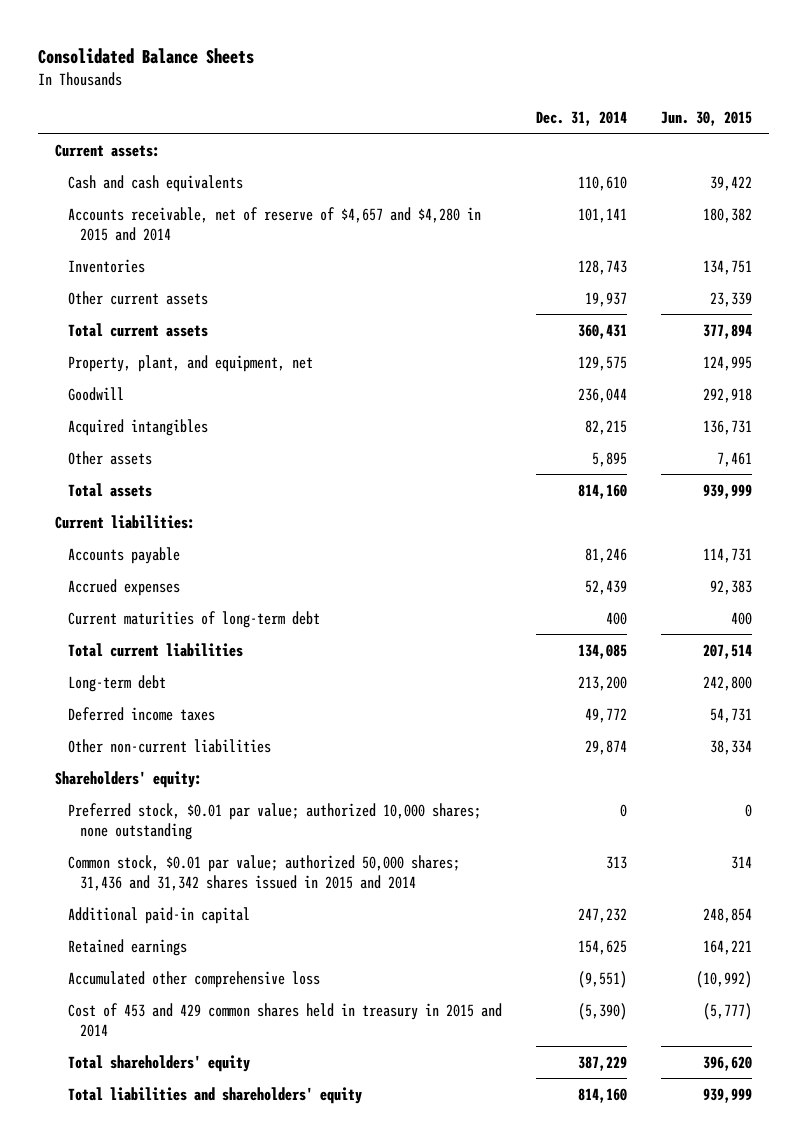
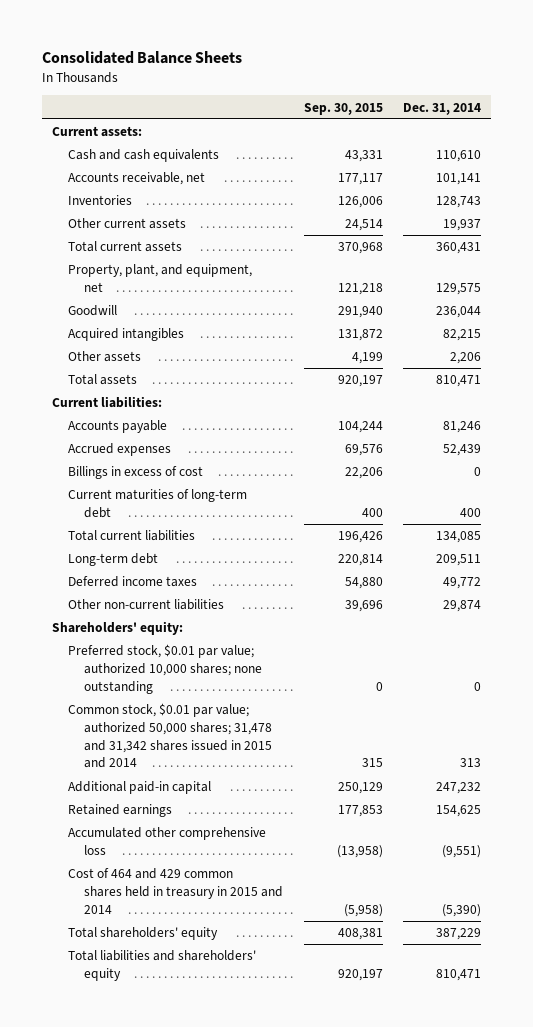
[660,110,752,126] Jun. 30, 2015 -> none
none -> [303,102,383,115] Sep. 30, 2015
[67,206,481,241] Accounts receivable, net of reserve of $4,657 and $4,280 in 2015 and 2014 -> [68,172,206,186] Accounts receivable, net
[591,451,627,467] 5,895 -> [450,352,482,365] 2,206
[577,483,627,499] 814,160 -> [436,375,482,388] 810,471
none -> [68,466,204,480] Billings in excess of cost
[577,675,627,691] 213,200 -> [436,554,482,567] 209,511
[67,854,460,891] Common stock, $0.01 par value; authorized 50,000 shares; 31,436 and 31,342 shares issued in 2015 and 2014 -> [68,703,273,769] Common stock, $0.01 par value; authorized 50,000 shares; 31,478 and 31,342 shares issued in 2015 and 2014
[67,1002,502,1037] Cost of 453 and 429 common shares held in treasury in 2015 and 2014 -> [68,868,284,914] Cost of 464 and 429 common shares held in treasury in 2015 and 2014
[577,1087,627,1103] 814,160 -> [436,968,482,981] 810,471

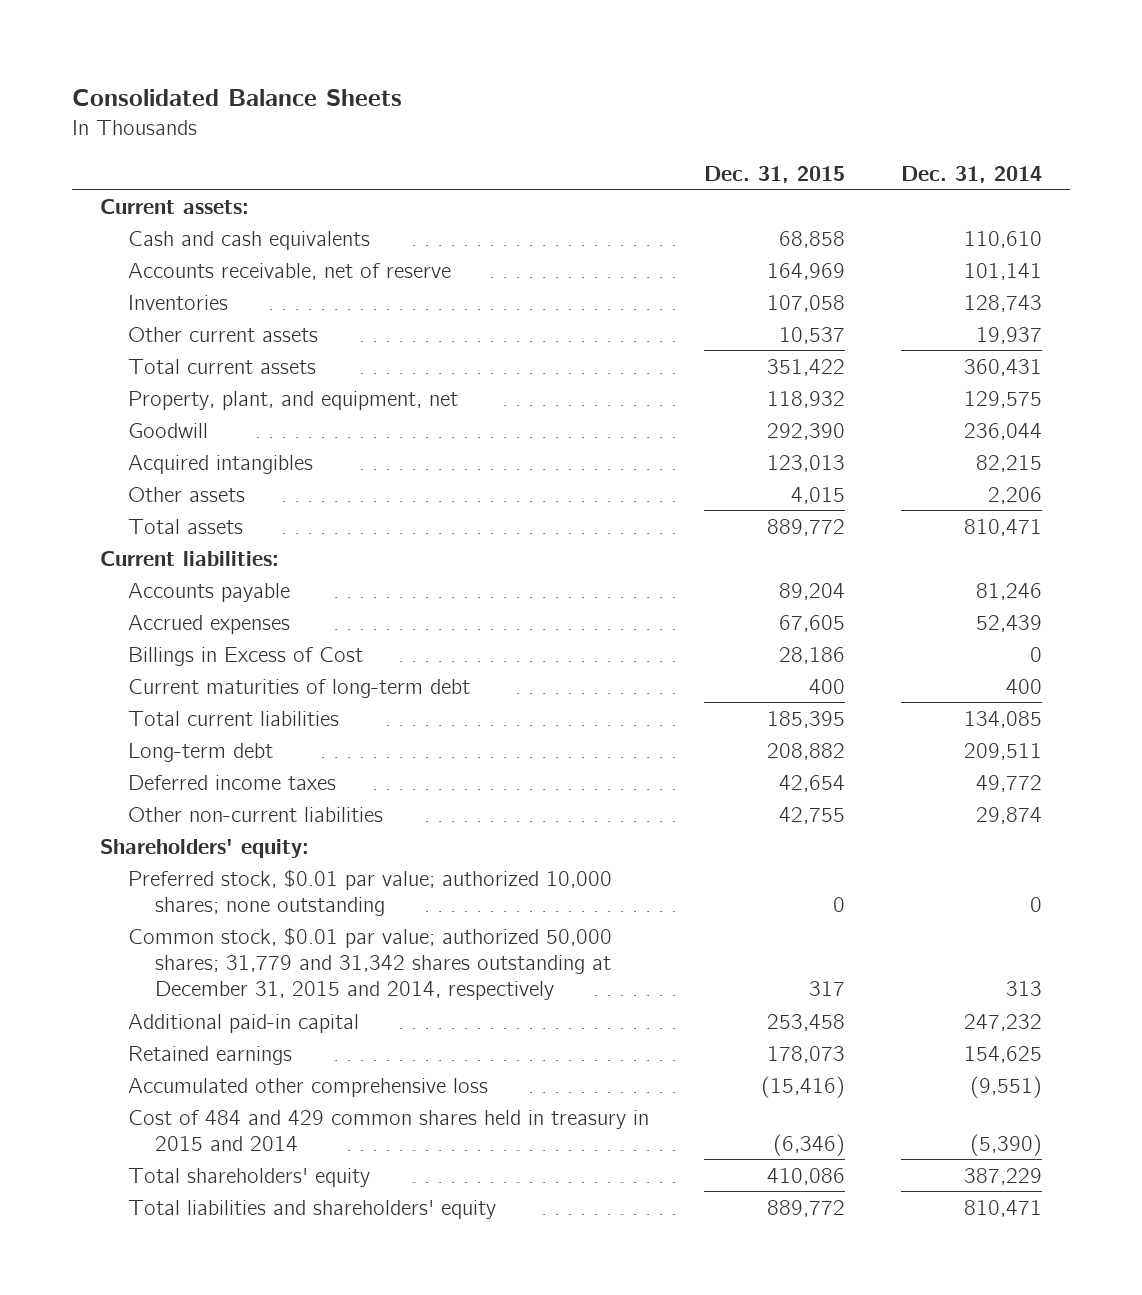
[303,102,383,115] Sep. 30, 2015 -> none
none -> [704,165,846,183] Dec. 31, 2015
[68,172,206,186] Accounts receivable, net -> [127,262,451,280] Accounts receivable, net of reserve
[68,466,204,480] Billings in excess of cost -> [127,646,363,666] Billings in Excess of Cost
[68,703,273,769] Common stock, $0.01 par value; authorized 50,000 shares; 31,478 and 31,342 shares issued in 2015 and 2014 -> [127,926,612,1000] Common stock, $0.01 par value; authorized 50,000 shares; 31,779 and 31,342 shares outstanding at December 31, 2015 and 2014, respectively
[68,868,284,914] Cost of 464 and 429 common shares held in treasury in 2015 and 2014 -> [127,1109,649,1151] Cost of 484 and 429 common shares held in treasury in 2015 and 2014

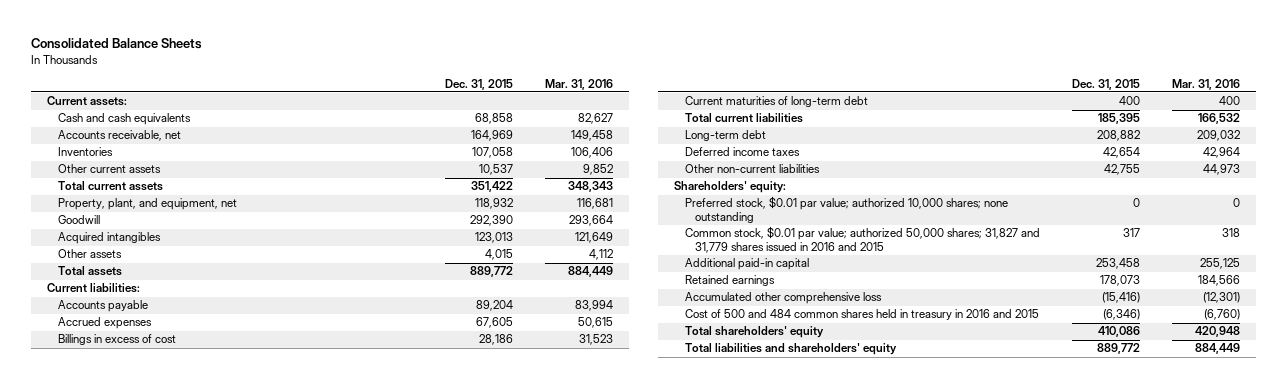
[901,165,1043,183] Dec. 31, 2014 -> none
none -> [544,78,613,90] Mar. 31, 2016
[127,262,451,280] Accounts receivable, net of reserve -> [57,130,181,142] Accounts receivable, net
[127,646,363,666] Billings in Excess of Cost -> [57,334,176,346] Billings in excess of cost
[127,926,612,1000] Common stock, $0.01 par value; authorized 50,000 shares; 31,779 and 31,342 shares outstanding at December 31, 2015 and 2014, respectively -> [684,226,1040,254] Common stock, $0.01 par value; authorized 50,000 shares; 31,827 and 31,779 shares issued in 2016 and 2015
[127,1109,649,1151] Cost of 484 and 429 common shares held in treasury in 2015 and 2014 -> [684,309,1039,321] Cost of 500 and 484 common shares held in treasury in 2016 and 2015

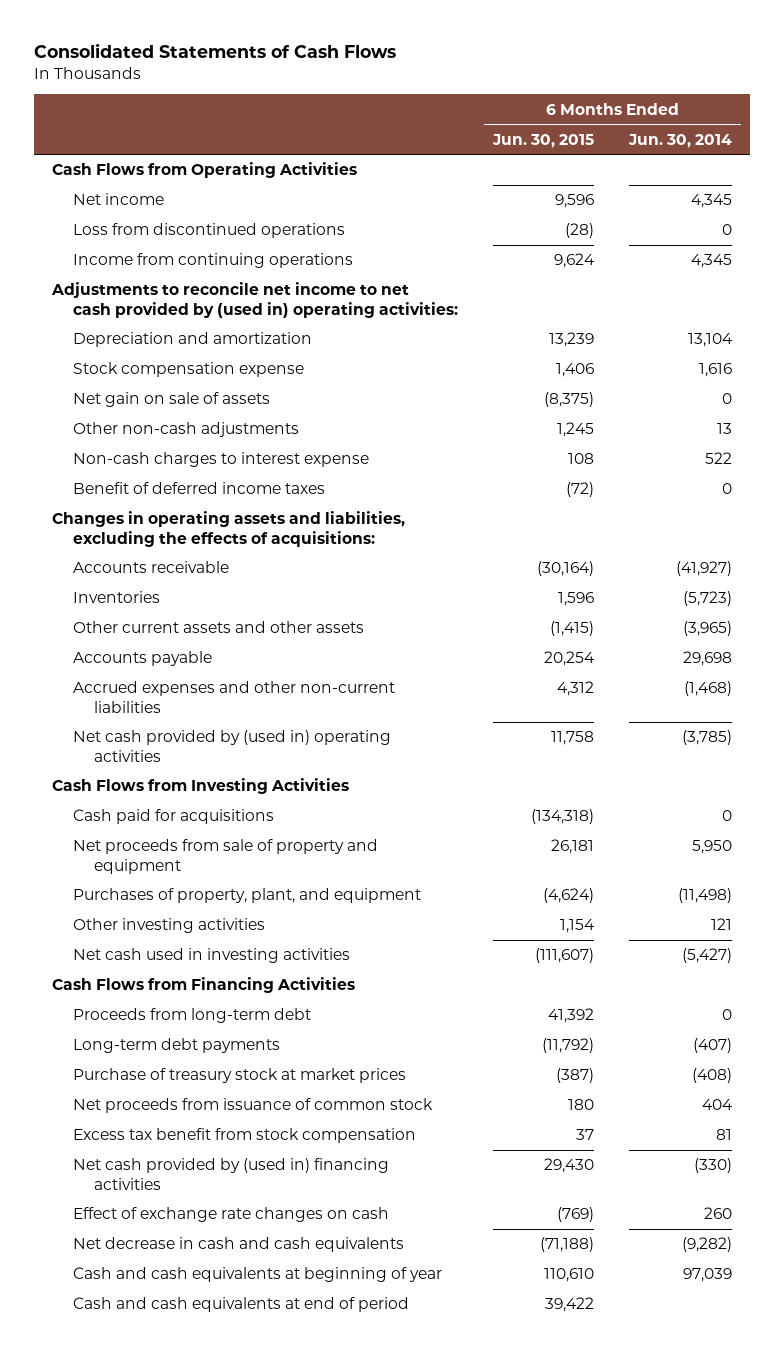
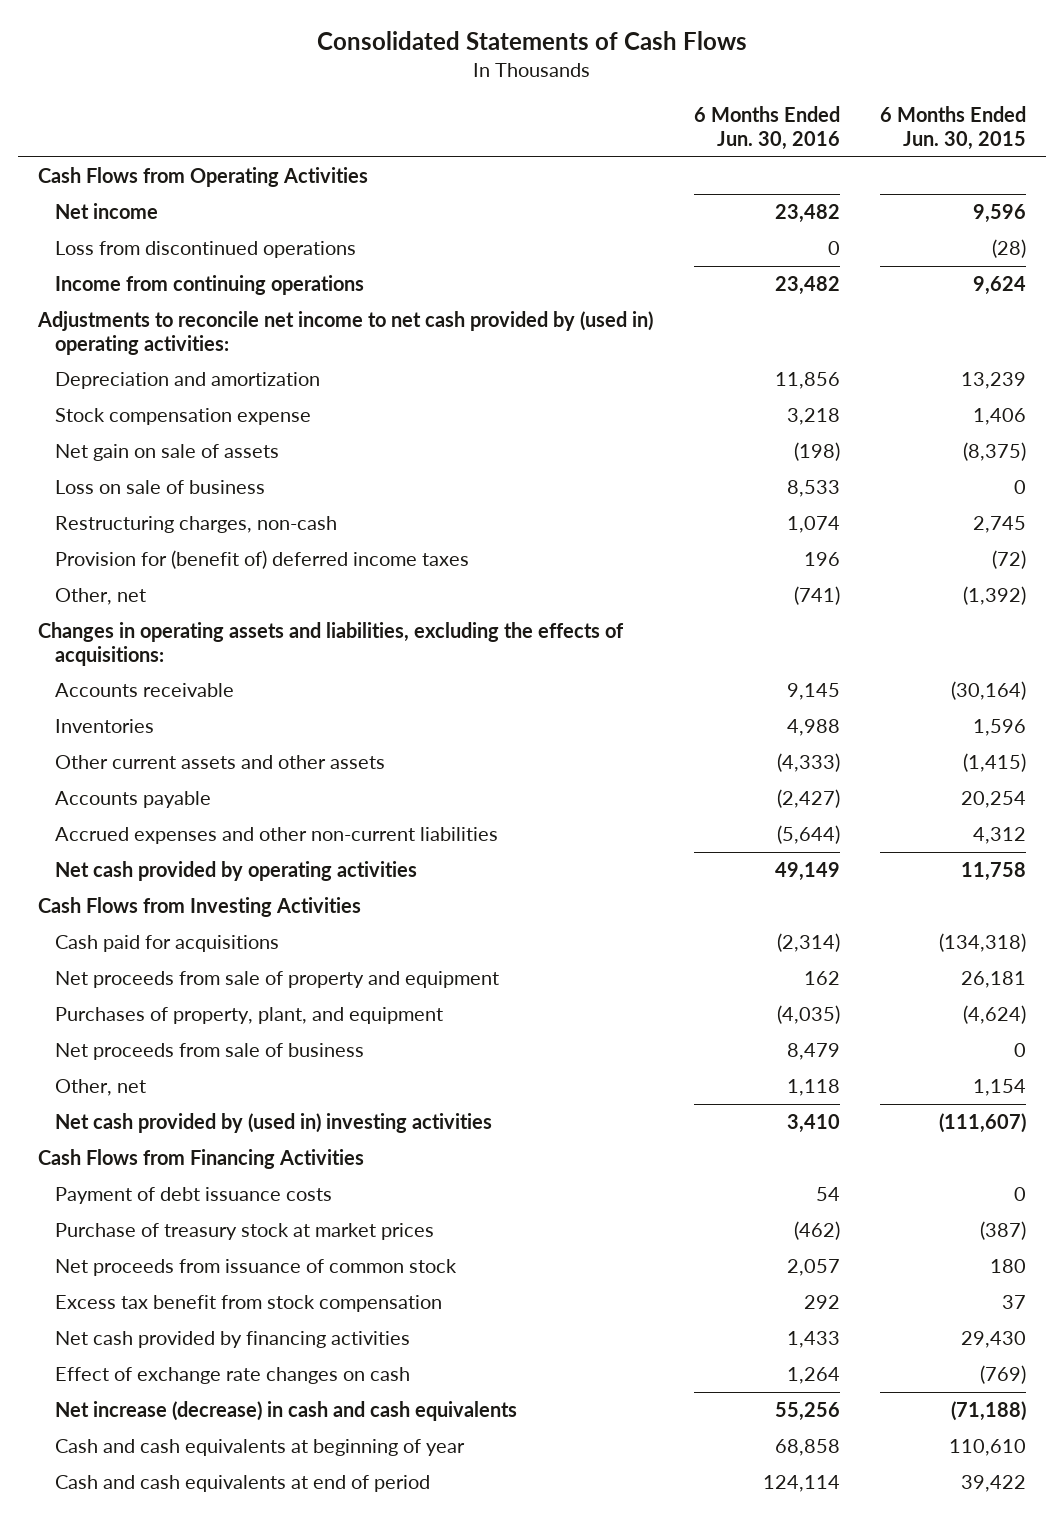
[628,133,733,148] Jun. 30, 2014 -> none
none -> [693,106,840,150] 6 Months Ended Jun. 30, 2016
[73,422,300,438] Other non-cash adjustments -> none
[73,452,370,468] Non-cash charges to interest expense -> none
none -> [54,480,265,495] Loss on sale of business
none -> [54,516,337,534] Restructuring charges, non-cash
[73,482,326,495] Benefit of deferred income taxes -> [54,550,469,570] Provision for (benefit of) deferred income taxes
none -> [54,588,146,606] Other, net
[73,730,392,762] Net cash provided by (used in) operating activities -> [54,861,417,882] Net cash provided by operating activities
none -> [54,1043,364,1061] Net proceeds from sale of business
[73,918,266,934] Other investing activities -> [54,1079,146,1097] Other, net
[73,948,351,964] Net cash used in investing activities -> [54,1113,492,1134] Net cash provided by (used in) investing activities
[73,1008,312,1024] Proceeds from long-term debt -> none
[73,1038,281,1054] Long-term debt payments -> none
none -> [54,1187,332,1205] Payment of debt issuance costs
[73,1158,390,1190] Net cash provided by (used in) financing activities -> [54,1331,410,1349] Net cash provided by financing activities
[73,1237,405,1253] Net decrease in cash and cash equivalents -> [54,1401,517,1422] Net increase (decrease) in cash and cash equivalents

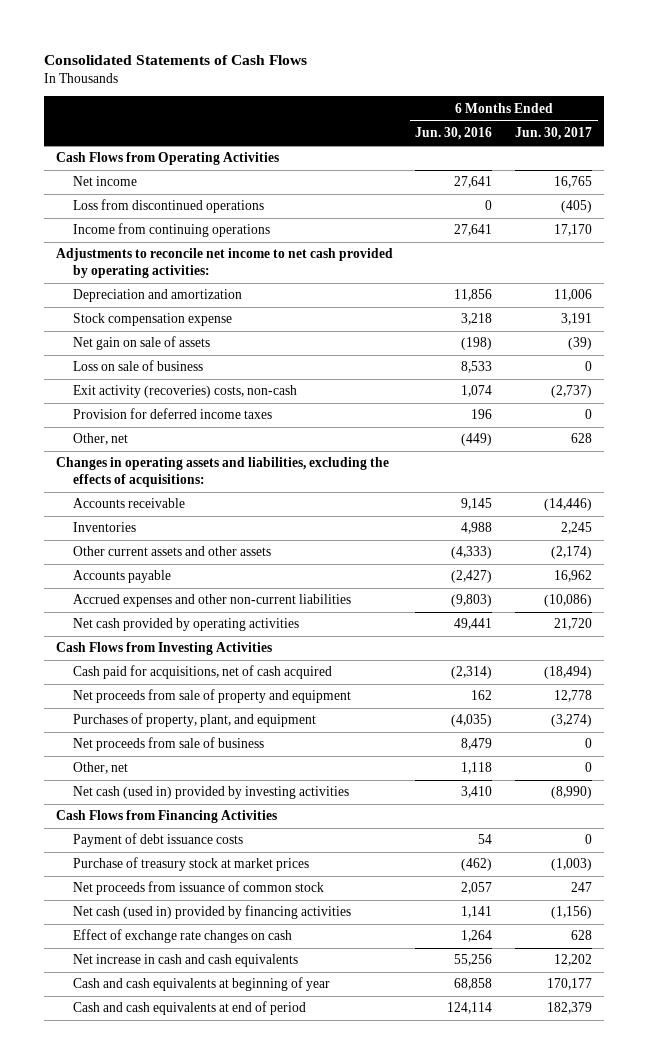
[880,106,1027,150] 6 Months Ended Jun. 30, 2015 -> none
none -> [515,127,593,141] Jun. 30, 2017
[774,204,840,224] 23,482 -> [454,176,493,189] 27,641
[774,276,840,296] 23,482 -> [454,224,493,237] 27,641
[37,311,654,355] Adjustments to reconcile net income to net cash provided by (used in) operating activities: -> [55,248,393,278] Adjustments to reconcile net income to net cash provided by operating activities:
[54,516,337,534] Restructuring charges, non-cash -> [73,385,298,399] Exit activity (recoveries) costs, non-cash
[54,550,469,570] Provision for (benefit of) deferred income taxes -> [73,408,273,420] Provision for deferred income taxes
[793,586,840,606] (741) -> [461,433,493,447] (449)
[776,825,840,845] (5,644) -> [451,594,493,608] (9,803)
[774,862,840,882] 49,149 -> [454,618,493,631] 49,441
[54,935,279,953] Cash paid for acquisitions -> [73,665,333,680] Cash paid for acquisitions, net of cash acquired
[54,1113,492,1134] Net cash provided by (used in) investing activities -> [73,786,350,800] Net cash (used in) provided by investing activities
[54,1295,442,1313] Excess tax benefit from stock compensation -> none
[54,1331,410,1349] Net cash provided by financing activities -> [73,905,352,920] Net cash (used in) provided by financing activities
[786,1331,840,1349] 1,433 -> [461,906,493,919] 1,141
[54,1401,517,1422] Net increase (decrease) in cash and cash equivalents -> [73,954,299,968] Net increase in cash and cash equivalents

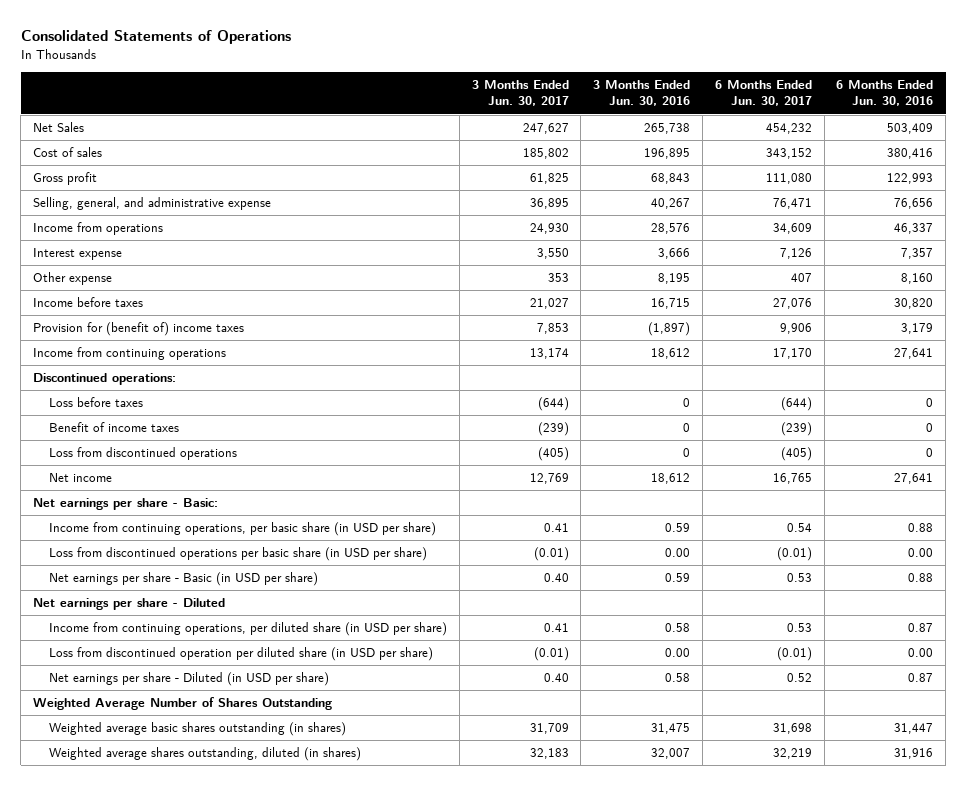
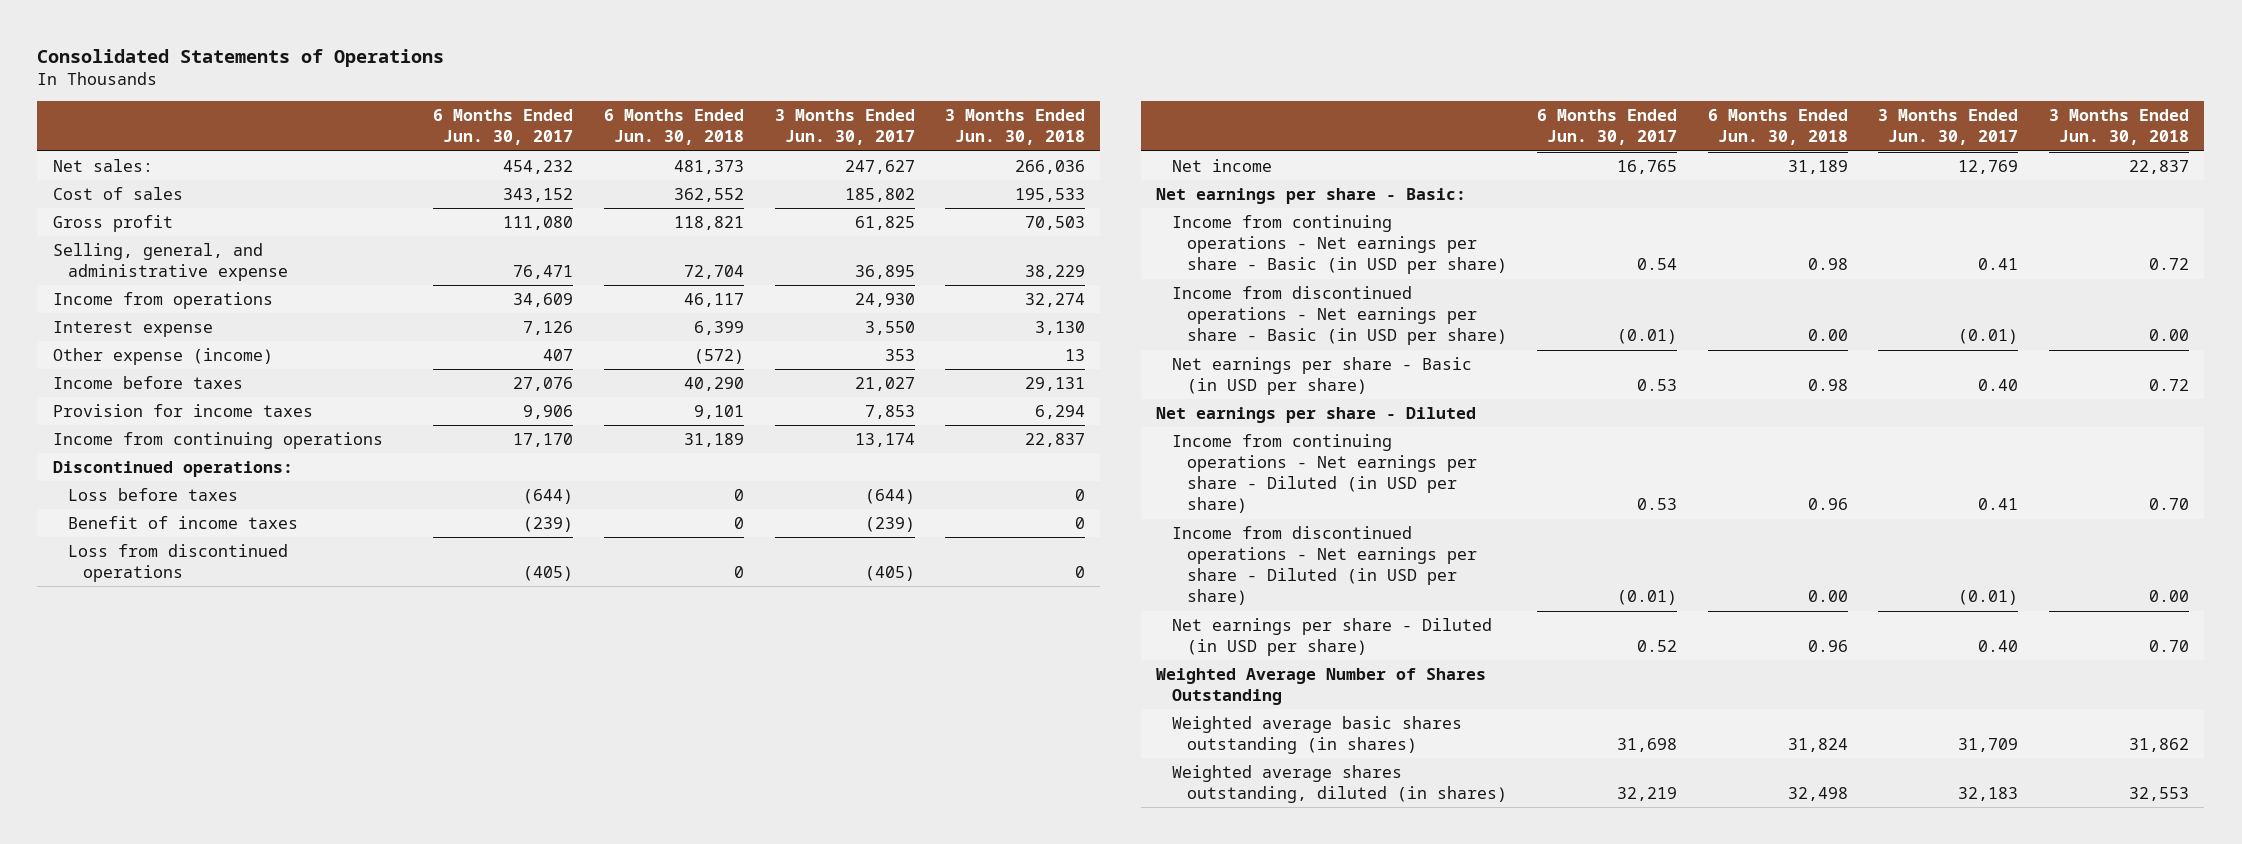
[593,80,691,107] 3 Months Ended Jun. 30, 2016 -> none
[836,80,934,107] 6 Months Ended Jun. 30, 2016 -> none
none -> [604,109,745,146] 6 Months Ended Jun. 30, 2018
none -> [945,109,1086,146] 3 Months Ended Jun. 30, 2018
[33,122,85,133] Net Sales -> [52,159,153,173] Net sales:
[33,272,113,286] Other expense -> [52,348,273,366] Other expense (income)
[33,322,245,337] Provision for (benefit of) income taxes -> [52,404,313,418] Provision for income taxes
[49,522,437,537] Income from continuing operations, per basic share (in USD per share) -> [1171,215,1507,275] Income from continuing operations - Net earnings per share - Basic (in USD per share)
[49,547,428,562] Loss from discontinued operations per basic share (in USD per share) -> [1171,286,1507,346] Income from discontinued operations - Net earnings per share - Basic (in USD per share)
[49,622,448,637] Income from continuing operations, per diluted share (in USD per share) -> [1171,434,1477,514] Income from continuing operations - Net earnings per share - Diluted (in USD per share)
[49,647,434,662] Loss from discontinued operation per diluted share (in USD per share) -> [1171,526,1477,606] Income from discontinued operations - Net earnings per share - Diluted (in USD per share)

